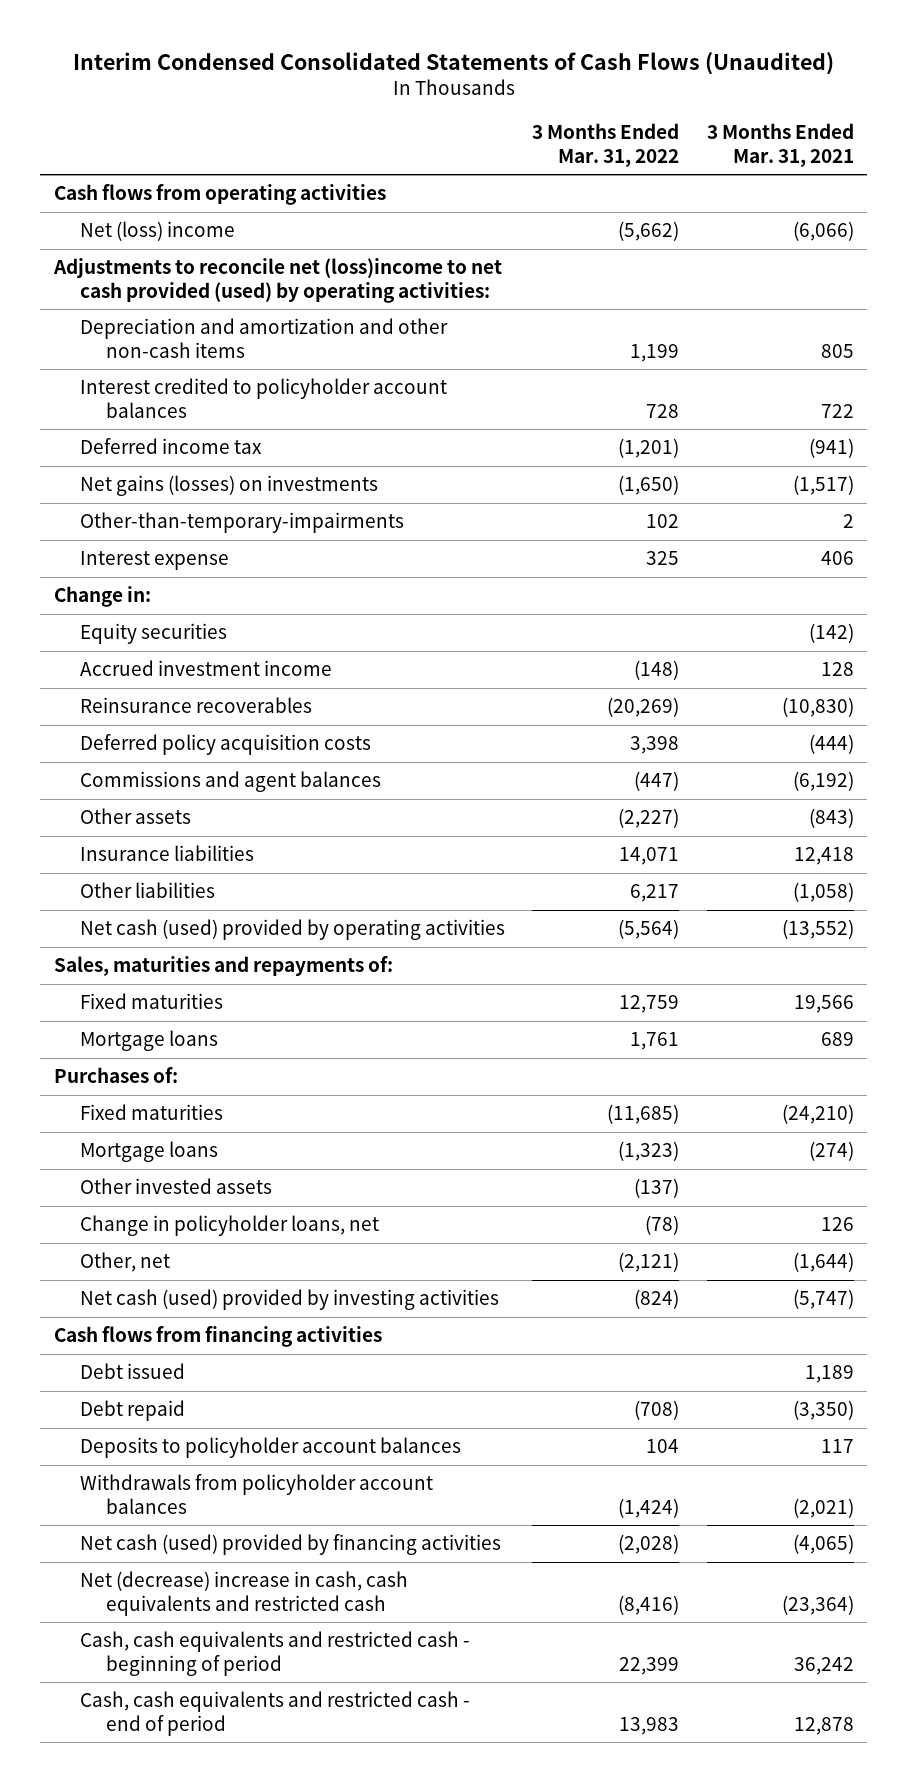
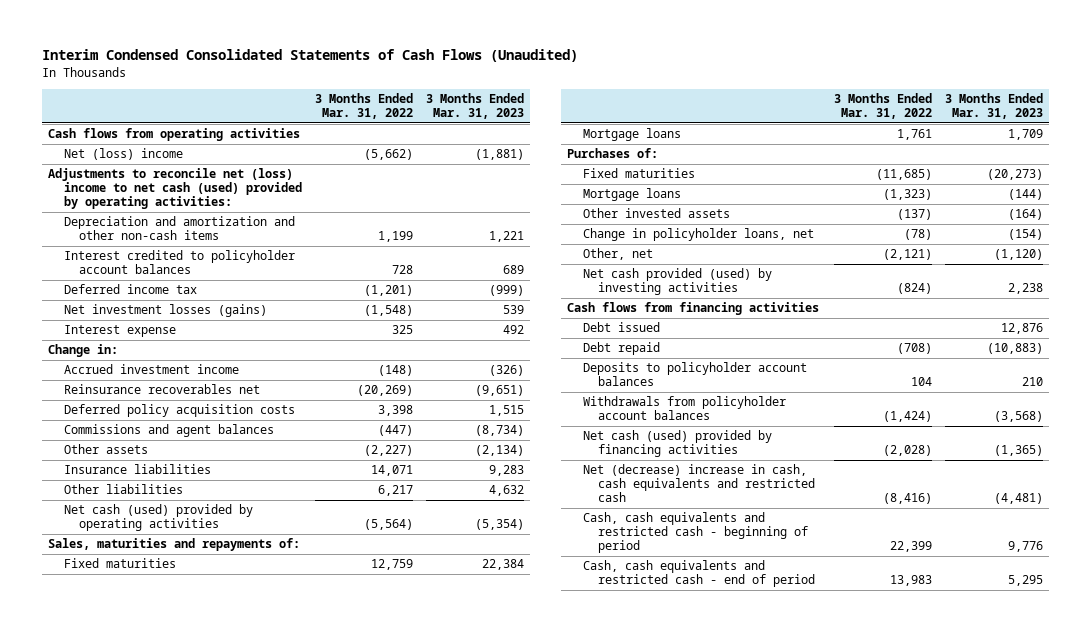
[706,123,854,167] 3 Months Ended Mar. 31, 2021 -> none
none -> [425,93,524,120] 3 Months Ended Mar. 31, 2023
[53,258,503,304] Adjustments to reconcile net (loss)income to net cash provided (used) by operating activities: -> [48,168,302,210] Adjustments to reconcile net (loss) income to net cash (used) provided by operating activities:
[80,512,405,534] Other-than-temporary-impairments -> none
[80,475,379,497] Net gains (losses) on investments -> [63,304,267,318] Net investment losses (gains)
[618,475,680,496] (1,650) -> [363,305,413,317] (1,548)
[80,623,228,645] Equity securities -> none
[80,697,313,714] Reinsurance recoverables -> [63,384,260,395] Reinsurance recoverables net
[80,1289,500,1311] Net cash (used) provided by investing activities -> [582,268,772,296] Net cash provided (used) by investing activities

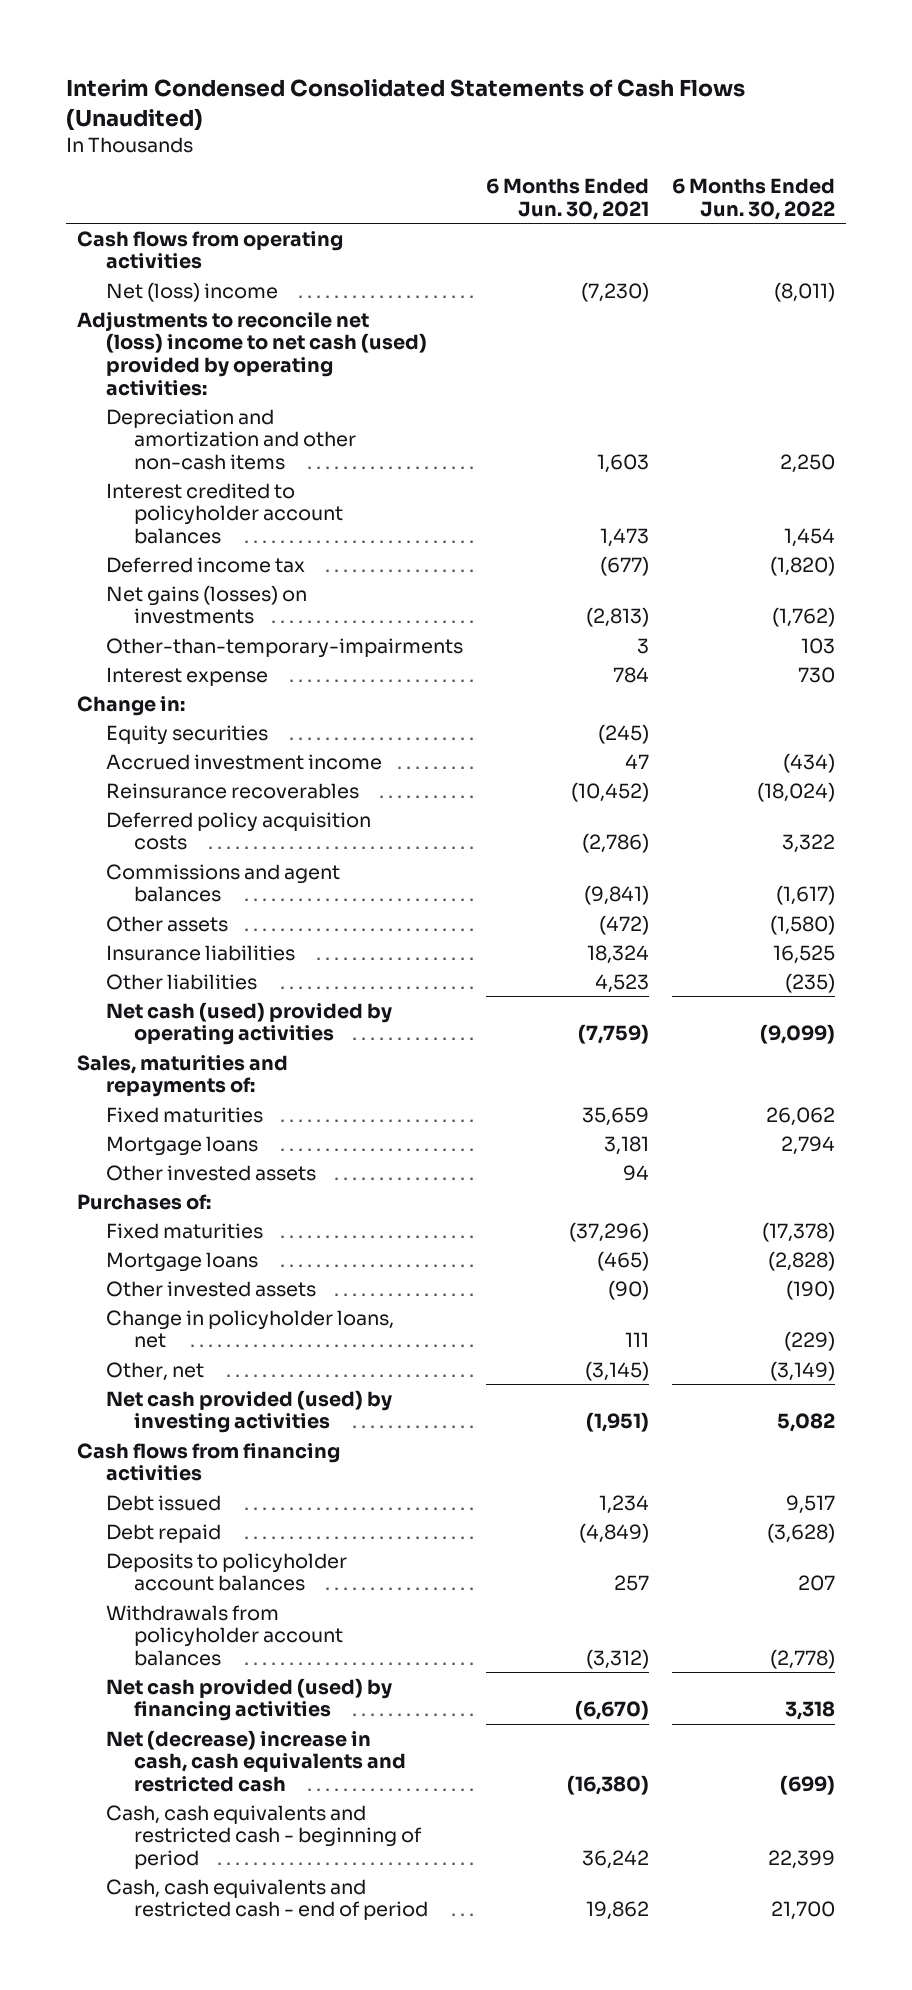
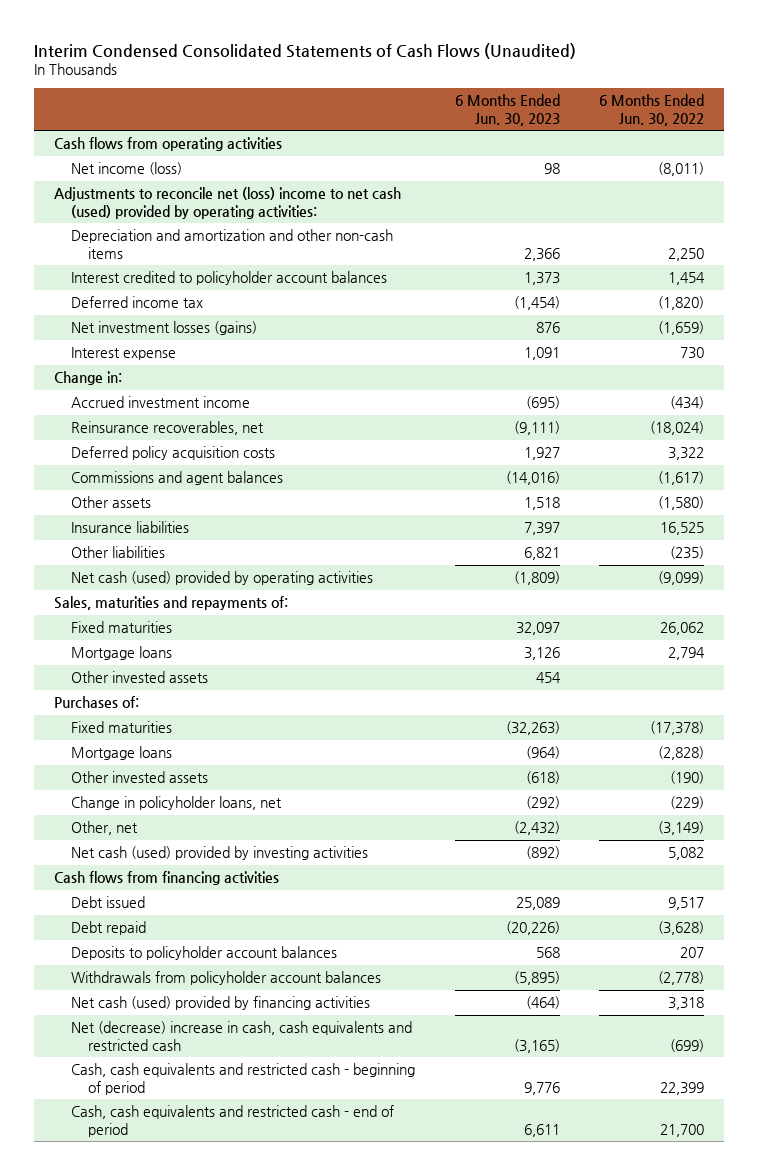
[485,178,649,220] 6 Months Ended Jun. 30, 2021 -> none
none -> [454,93,560,126] 6 Months Ended Jun. 30, 2023
[105,281,278,302] Net (loss) income -> [71,162,183,176] Net income (loss)
[105,637,463,658] Other-than-temporary-impairments -> none
[105,584,307,625] Net gains (losses) on investments -> [71,321,258,336] Net investment losses (gains)
[771,607,835,628] (1,762) -> [658,321,705,336] (1,659)
[105,724,268,745] Equity securities -> none
[105,782,359,799] Reinsurance recoverables -> [71,421,265,436] Reinsurance recoverables, net
[105,1389,392,1434] Net cash provided (used) by investing activities -> [71,846,369,861] Net cash (used) provided by investing activities
[105,1677,392,1722] Net cash provided (used) by financing activities -> [71,996,371,1011] Net cash (used) provided by financing activities

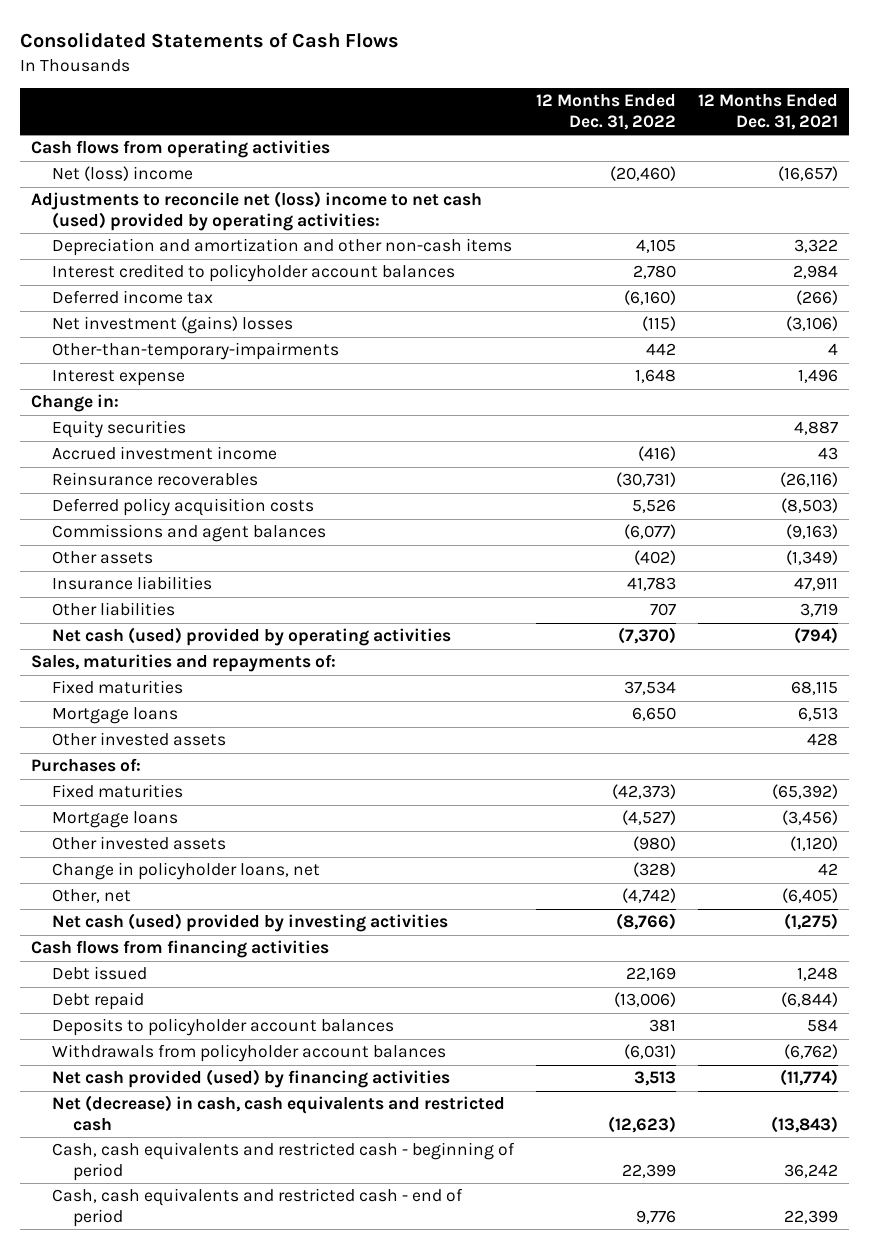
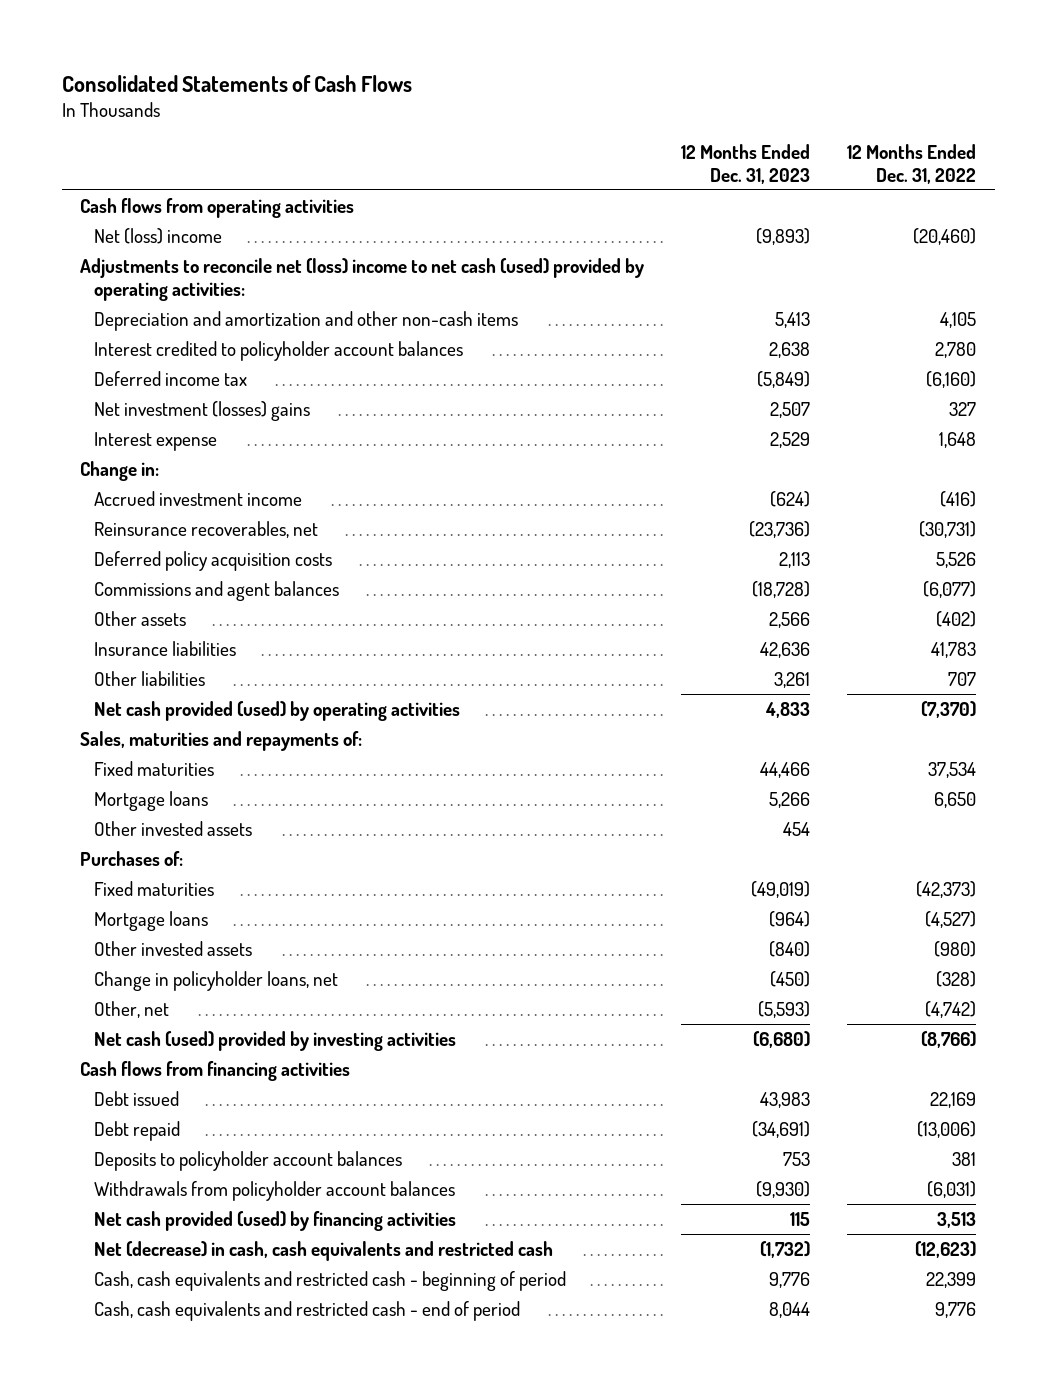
[698,94,839,130] 12 Months Ended Dec. 31, 2021 -> none
none -> [681,143,811,184] 12 Months Ended Dec. 31, 2023
[52,342,340,361] Other-than-temporary-impairments -> none
[52,316,294,335] Net investment (gains) losses -> [94,400,311,421] Net investment (losses) gains
[642,316,677,332] (115) -> [949,401,977,416] 327
[52,420,187,439] Equity securities -> none
[52,472,259,487] Reinsurance recoverables -> [94,520,319,538] Reinsurance recoverables, net
[52,627,452,647] Net cash (used) provided by operating activities -> [94,700,461,721] Net cash provided (used) by operating activities

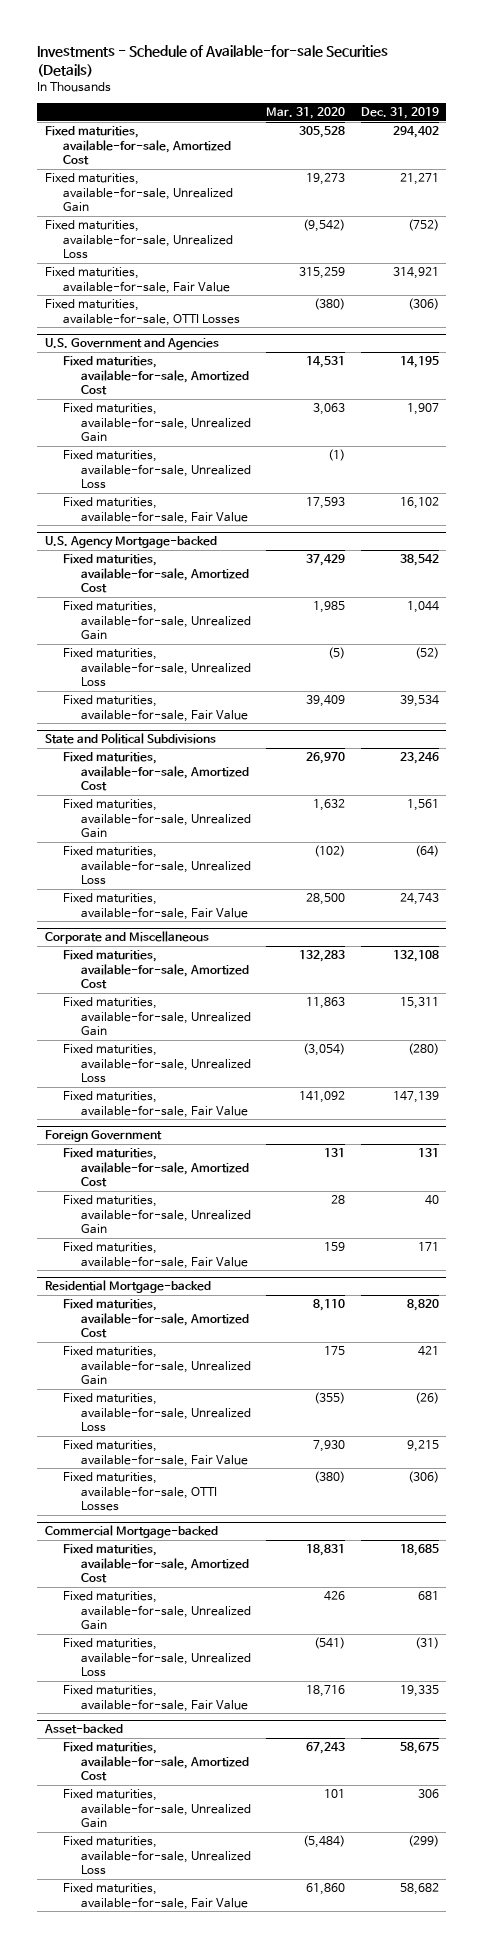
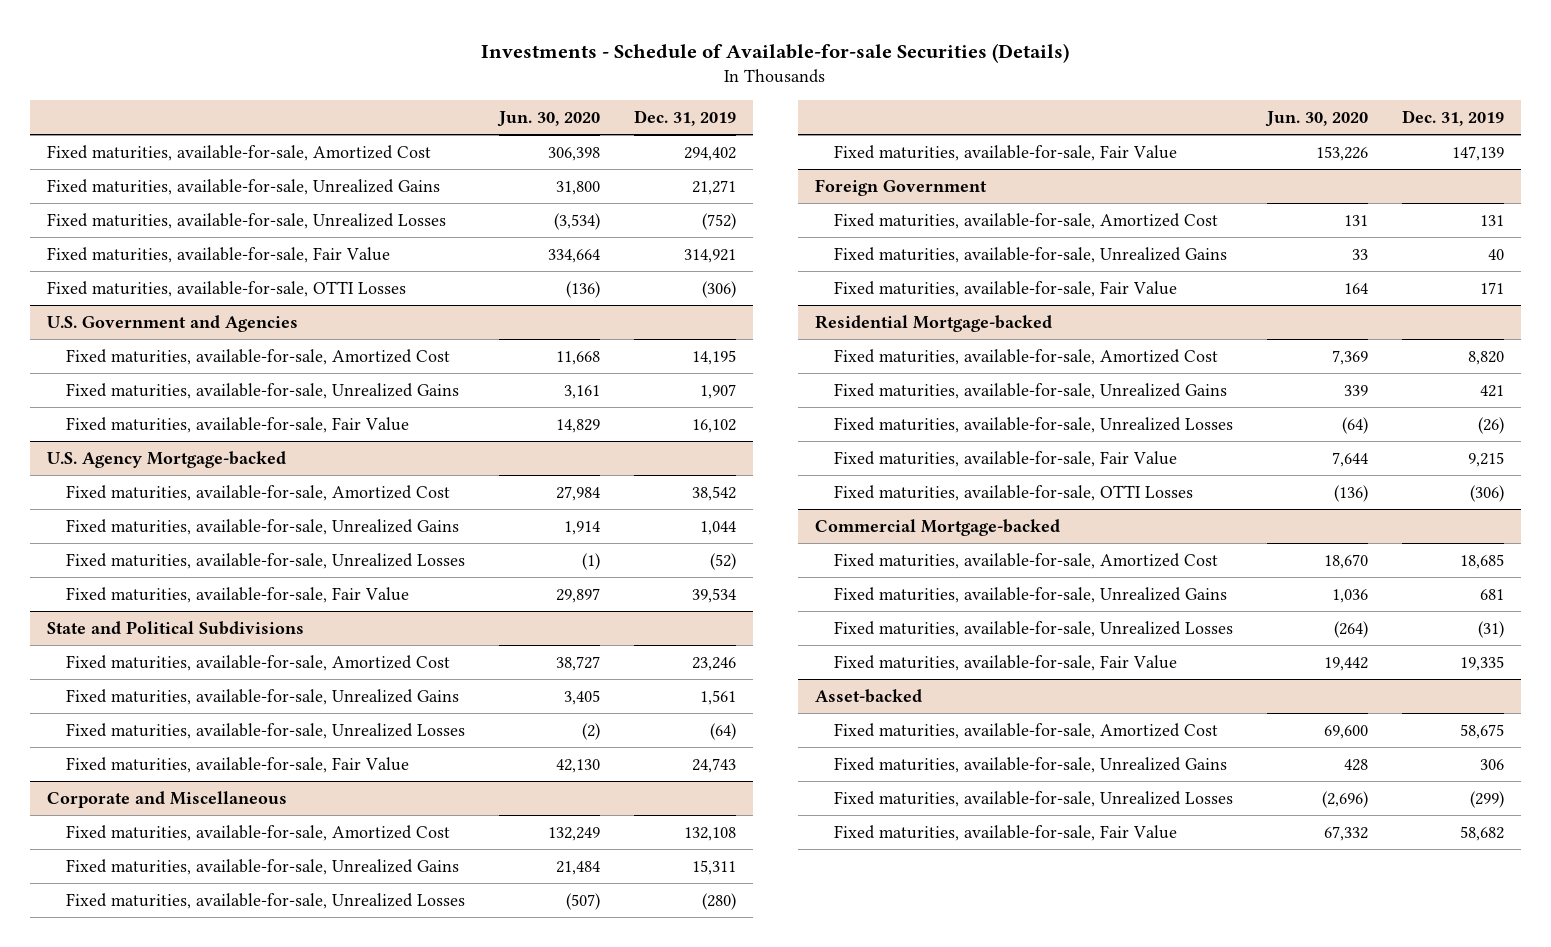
[266,107,346,120] Mar. 31, 2020 -> none
none -> [497,111,601,128] Jun. 30, 2020
[45,173,234,213] Fixed maturities, available-for-sale, Unrealized Gain -> [47,178,441,195] Fixed maturities, available-for-sale, Unrealized Gains
[45,220,234,260] Fixed maturities, available-for-sale, Unrealized Loss -> [47,212,447,229] Fixed maturities, available-for-sale, Unrealized Losses
[63,450,252,490] Fixed maturities, available-for-sale, Unrealized Loss -> none
[63,403,252,443] Fixed maturities, available-for-sale, Unrealized Gain -> [66,382,460,399] Fixed maturities, available-for-sale, Unrealized Gains
[63,601,252,641] Fixed maturities, available-for-sale, Unrealized Gain -> [66,518,460,535] Fixed maturities, available-for-sale, Unrealized Gains
[63,648,252,688] Fixed maturities, available-for-sale, Unrealized Loss -> [66,552,466,569] Fixed maturities, available-for-sale, Unrealized Losses
[63,799,252,839] Fixed maturities, available-for-sale, Unrealized Gain -> [66,688,460,705] Fixed maturities, available-for-sale, Unrealized Gains
[63,846,252,886] Fixed maturities, available-for-sale, Unrealized Loss -> [66,722,466,739] Fixed maturities, available-for-sale, Unrealized Losses
[63,997,252,1037] Fixed maturities, available-for-sale, Unrealized Gain -> [66,858,460,875] Fixed maturities, available-for-sale, Unrealized Gains
[63,1044,252,1084] Fixed maturities, available-for-sale, Unrealized Loss -> [66,892,466,909] Fixed maturities, available-for-sale, Unrealized Losses
[63,1195,252,1235] Fixed maturities, available-for-sale, Unrealized Gain -> [833,246,1227,263] Fixed maturities, available-for-sale, Unrealized Gains
[63,1346,252,1386] Fixed maturities, available-for-sale, Unrealized Gain -> [833,382,1227,399] Fixed maturities, available-for-sale, Unrealized Gains
[63,1393,252,1433] Fixed maturities, available-for-sale, Unrealized Loss -> [833,416,1233,433] Fixed maturities, available-for-sale, Unrealized Losses
[63,1591,252,1631] Fixed maturities, available-for-sale, Unrealized Gain -> [833,586,1227,603] Fixed maturities, available-for-sale, Unrealized Gains
[63,1638,252,1678] Fixed maturities, available-for-sale, Unrealized Loss -> [833,620,1233,637] Fixed maturities, available-for-sale, Unrealized Losses
[63,1789,252,1829] Fixed maturities, available-for-sale, Unrealized Gain -> [833,756,1227,773] Fixed maturities, available-for-sale, Unrealized Gains
[63,1836,252,1876] Fixed maturities, available-for-sale, Unrealized Loss -> [833,790,1233,807] Fixed maturities, available-for-sale, Unrealized Losses

